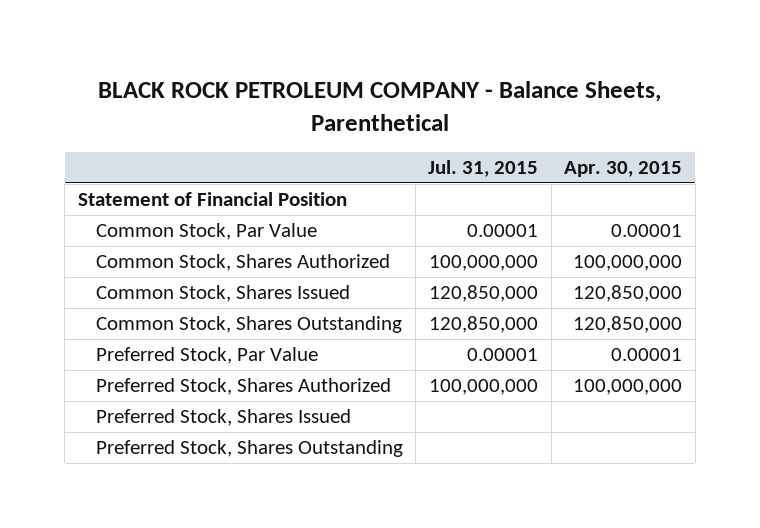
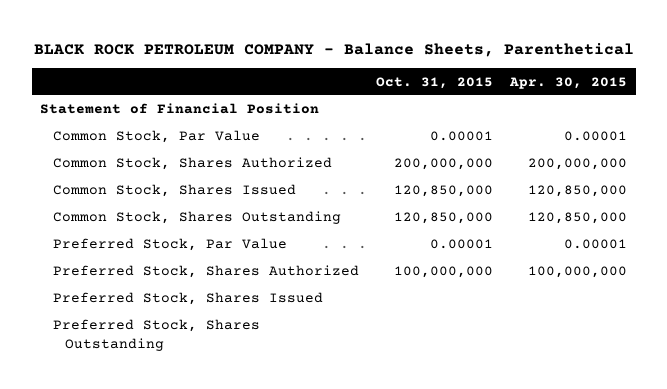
[428,160,539,178] Jul. 31, 2015 -> none
none -> [375,76,493,89] Oct. 31, 2015
[573,255,683,272] 100,000,000 -> [528,158,628,171] 200,000,000

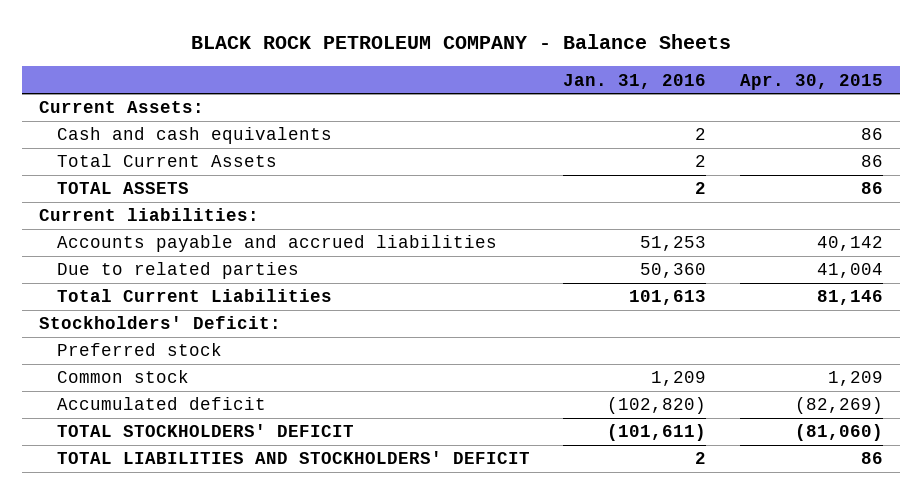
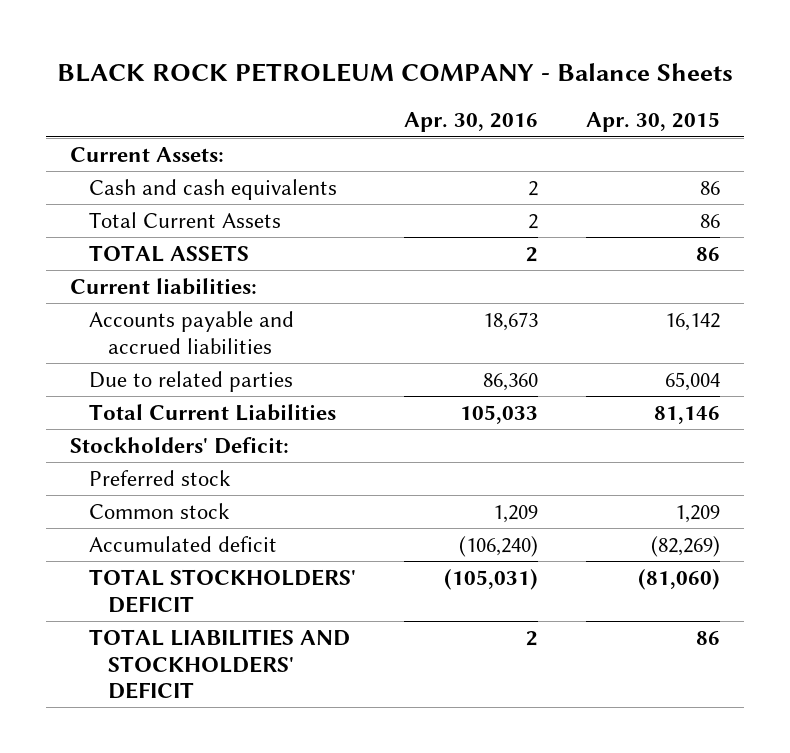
[563,73,707,89] Jan. 31, 2016 -> none
none -> [403,112,538,133] Apr. 30, 2016
[817,236,884,252] 40,142 -> [665,312,721,331] 16,142
[817,263,884,279] 41,004 -> [665,371,721,391] 65,004

